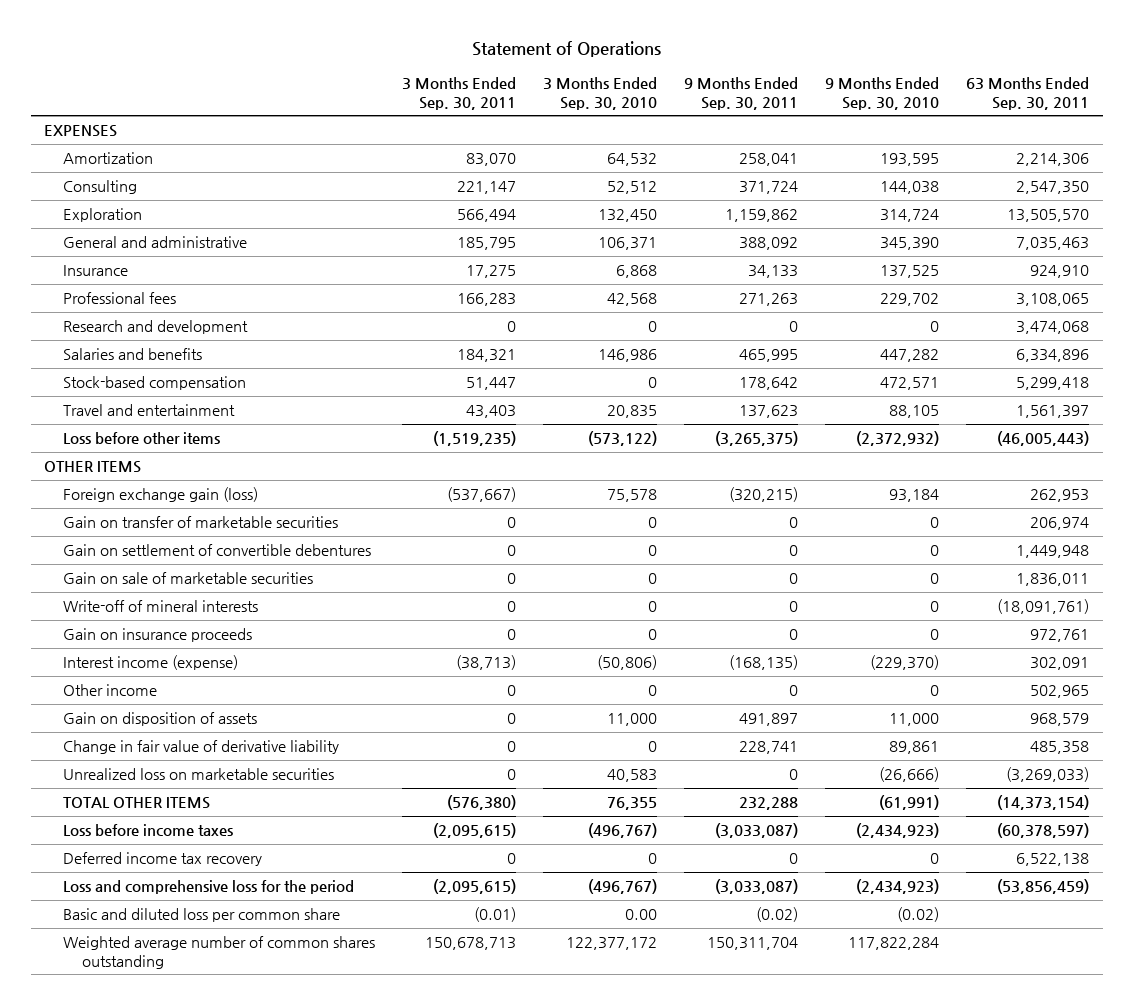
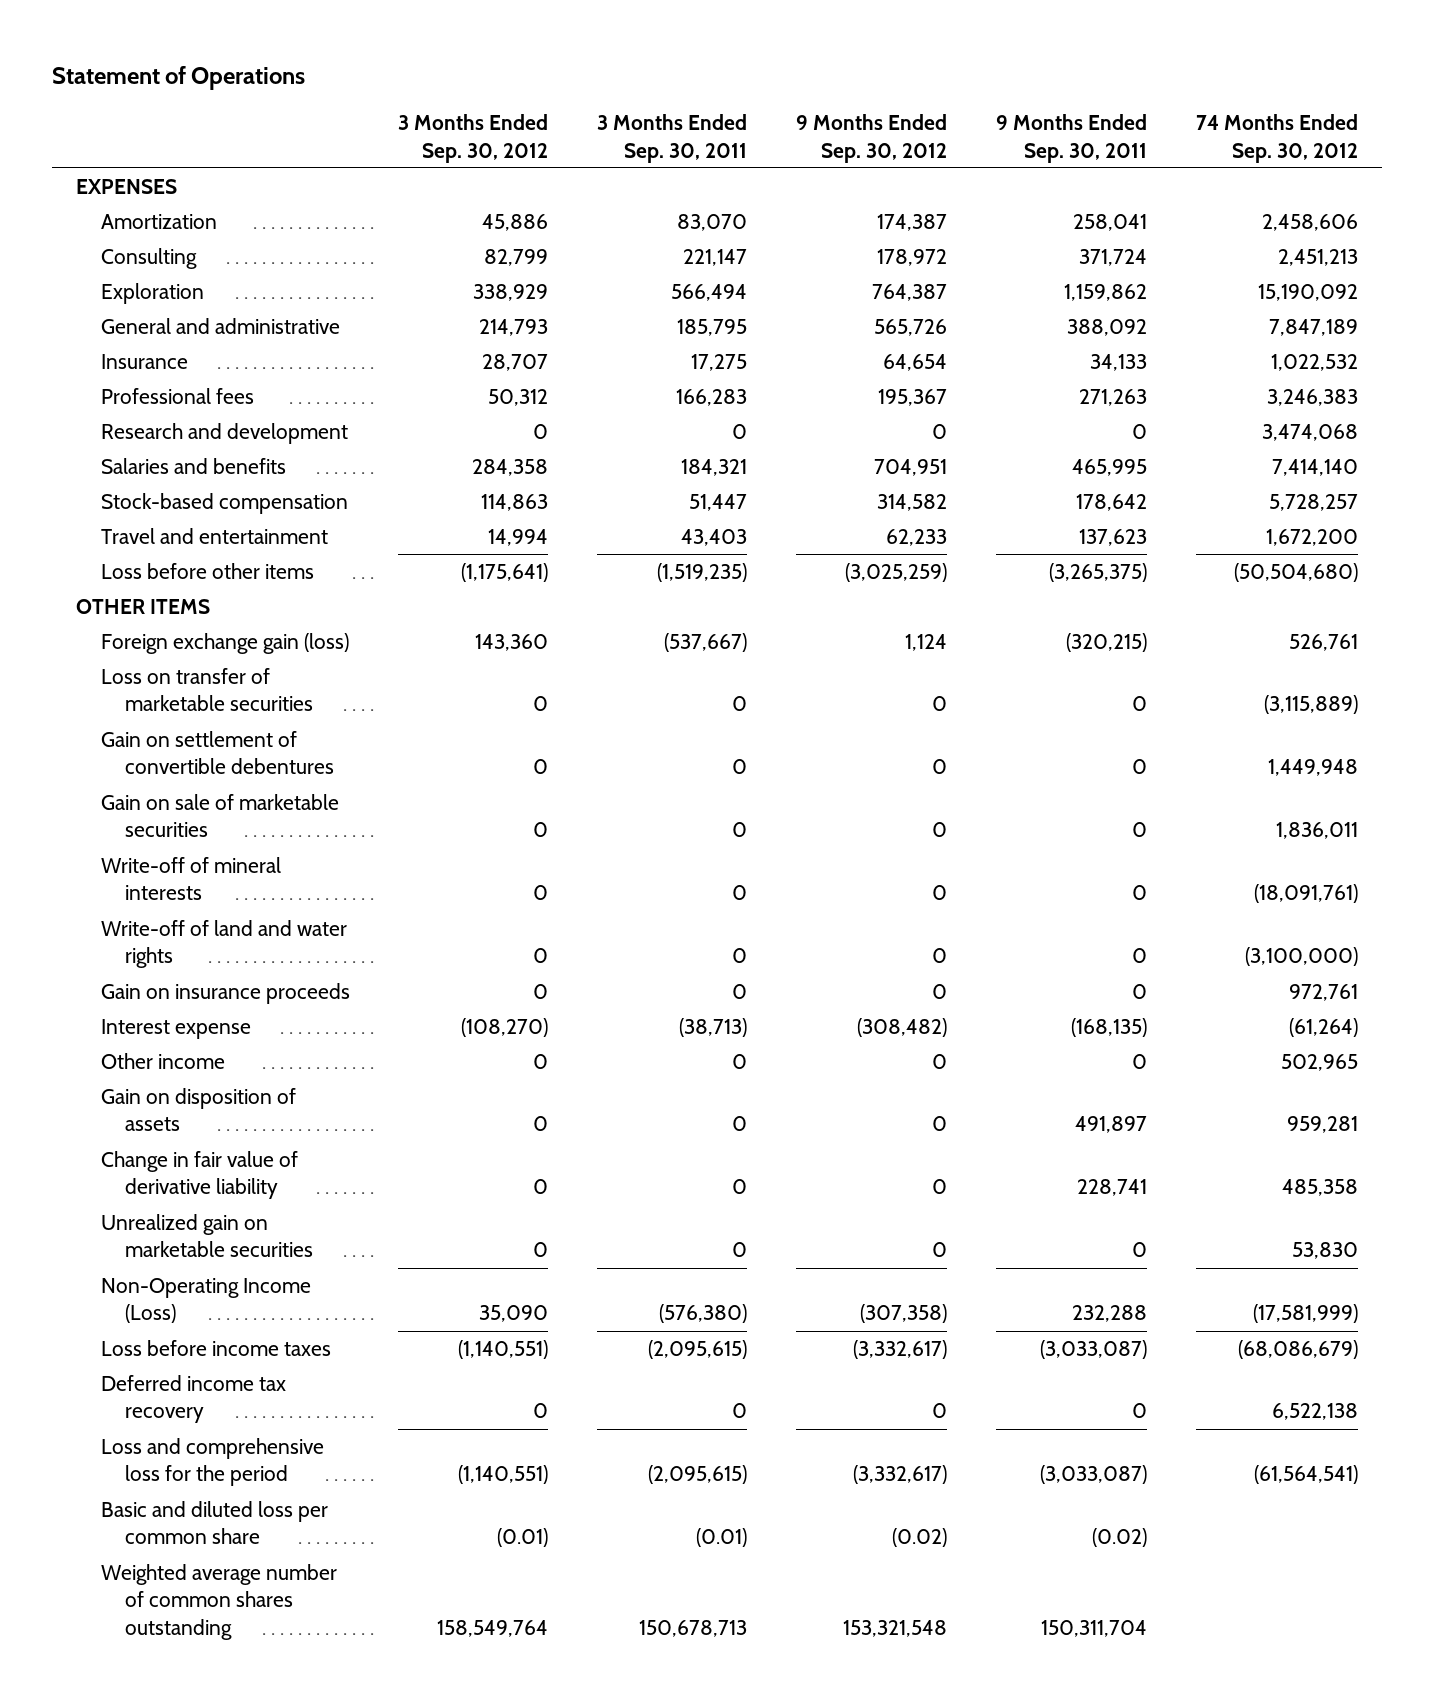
[543,77,658,110] 3 Months Ended Sep. 30, 2010 -> none
[825,77,940,110] 9 Months Ended Sep. 30, 2010 -> none
[966,77,1090,110] 63 Months Ended Sep. 30, 2011 -> none
none -> [398,114,549,163] 3 Months Ended Sep. 30, 2012
none -> [796,114,948,163] 9 Months Ended Sep. 30, 2012
none -> [1195,114,1358,163] 74 Months Ended Sep. 30, 2012
[63,516,339,529] Gain on transfer of marketable securities -> [100,667,314,712] Loss on transfer of marketable securities
none -> [100,919,347,969] Write-off of land and water rights
[63,655,239,671] Interest income (expense) -> [100,1018,251,1039] Interest expense
[63,768,335,781] Unrealized loss on marketable securities -> [100,1213,314,1258] Unrealized gain on marketable securities
[63,797,211,810] TOTAL OTHER ITEMS -> [100,1277,311,1324] Non-Operating Income (Loss)

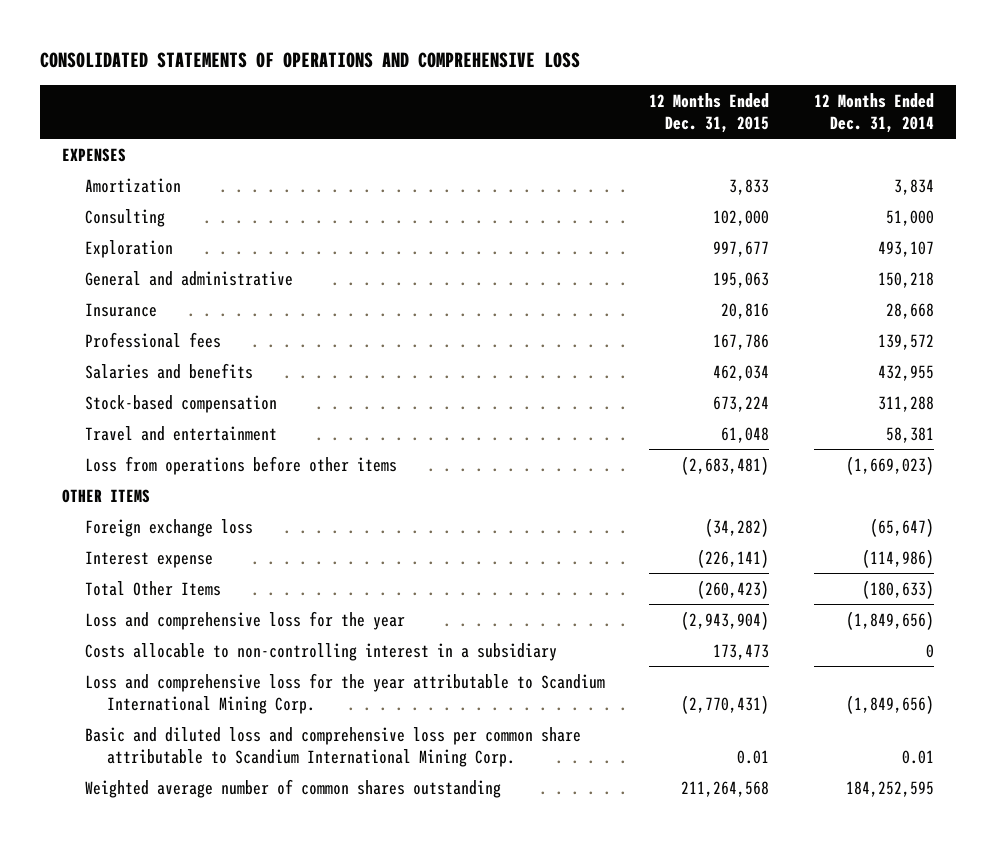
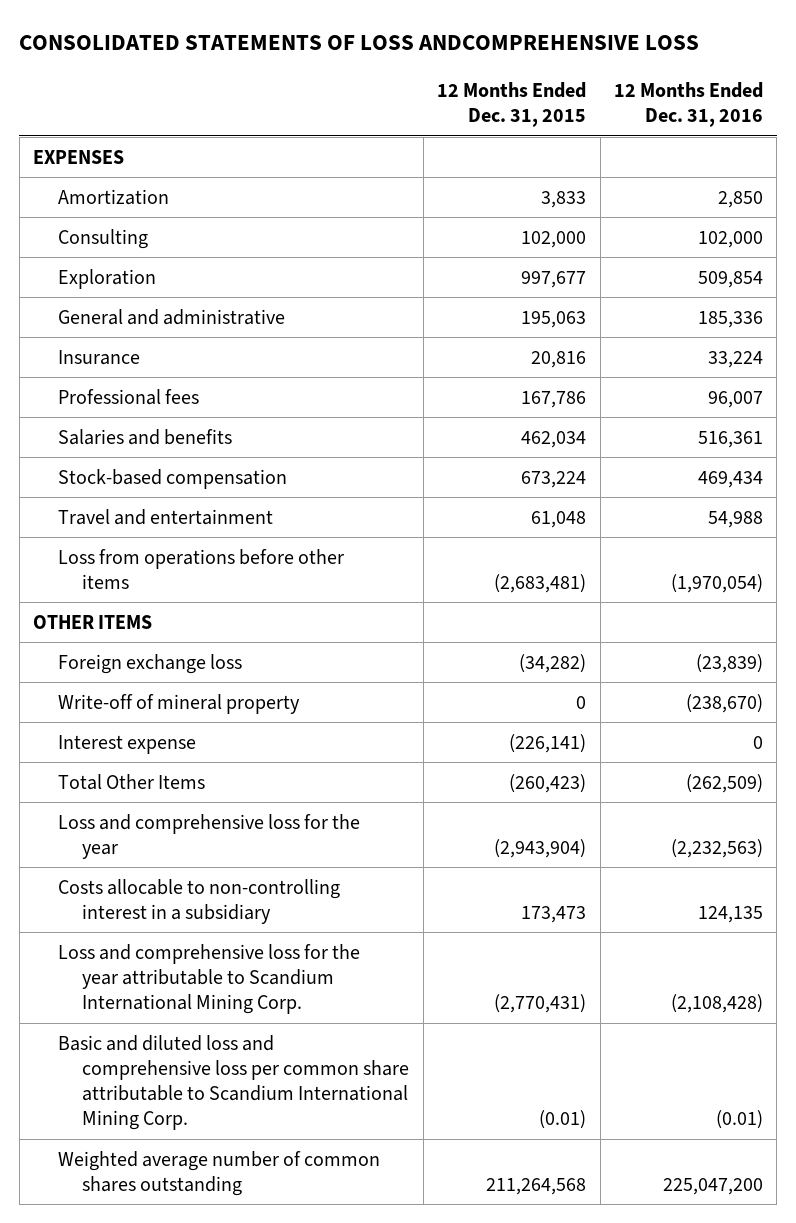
[39,52,580,69] CONSOLIDATED STATEMENTS OF OPERATIONS AND COMPREHENSIVE LOSS -> [19,35,700,51] CONSOLIDATED STATEMENTS OF LOSS ANDCOMPREHENSIVE LOSS
[813,92,934,133] 12 Months Ended Dec. 31, 2014 -> none
none -> [613,81,763,128] 12 Months Ended Dec. 31, 2016
none -> [57,693,300,714] Write-off of mineral property
[737,749,770,764] 0.01 -> [539,1110,587,1130] (0.01)

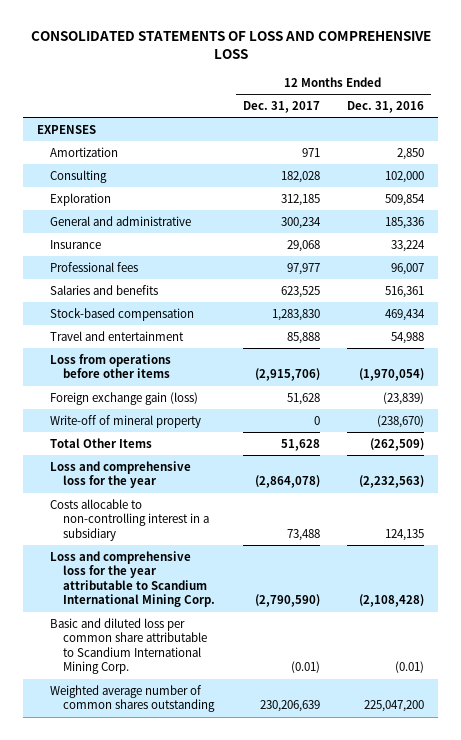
[19,35,700,51] CONSOLIDATED STATEMENTS OF LOSS ANDCOMPREHENSIVE LOSS -> [30,30,431,60] CONSOLIDATED STATEMENTS OF LOSS AND COMPREHENSIVE LOSS
[437,81,587,128] 12 Months Ended Dec. 31, 2015 -> none
none -> [242,101,320,114] Dec. 31, 2017
[33,614,153,629] OTHER ITEMS -> none
[57,653,242,674] Foreign exchange loss -> [49,391,198,405] Foreign exchange gain (loss)
[57,734,196,754] Interest expense -> none
[57,1034,410,1131] Basic and diluted loss and comprehensive loss per common share attributable to Scandium International Mining Corp. -> [49,617,207,675] Basic and diluted loss per common share attributable to Scandium International Mining Corp.

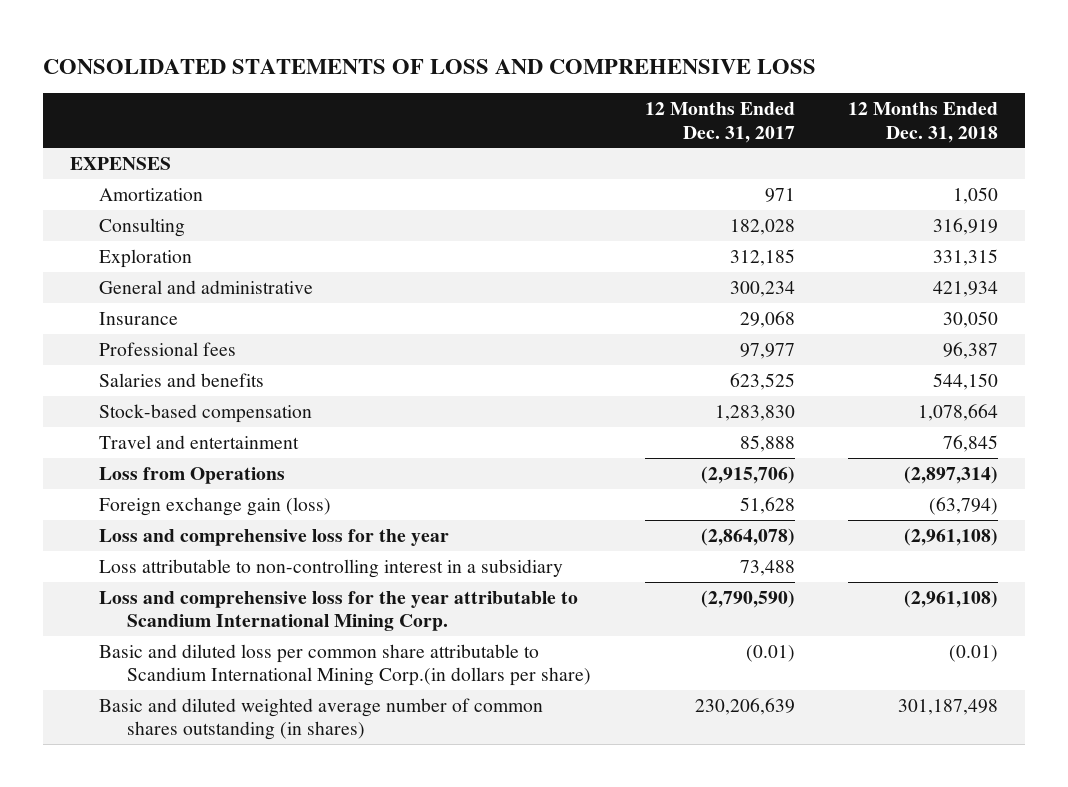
[347,101,425,114] Dec. 31, 2016 -> none
none -> [848,102,999,143] 12 Months Ended Dec. 31, 2018
[49,353,171,379] Loss from operations before other items -> [98,466,285,484] Loss from Operations
[49,414,201,428] Write-off of mineral property -> none
[49,437,152,448] Total Other Items -> none
[49,498,209,541] Costs allocable to non-controlling interest in a subsidiary -> [98,558,563,578] Loss attributable to non-controlling interest in a subsidiary
[49,617,207,675] Basic and diluted loss per common share attributable to Scandium International Mining Corp. -> [98,643,592,687] Basic and diluted loss per common share attributable to Scandium International Mining Corp.(in dollars per share)
[49,684,215,713] Weighted average number of common shares outstanding -> [98,697,543,741] Basic and diluted weighted average number of common shares outstanding (in shares)

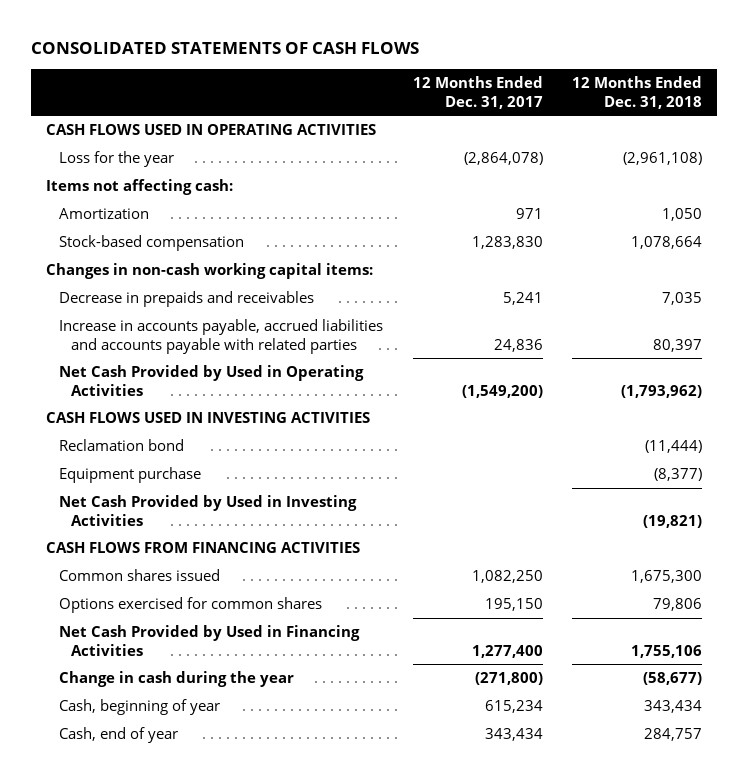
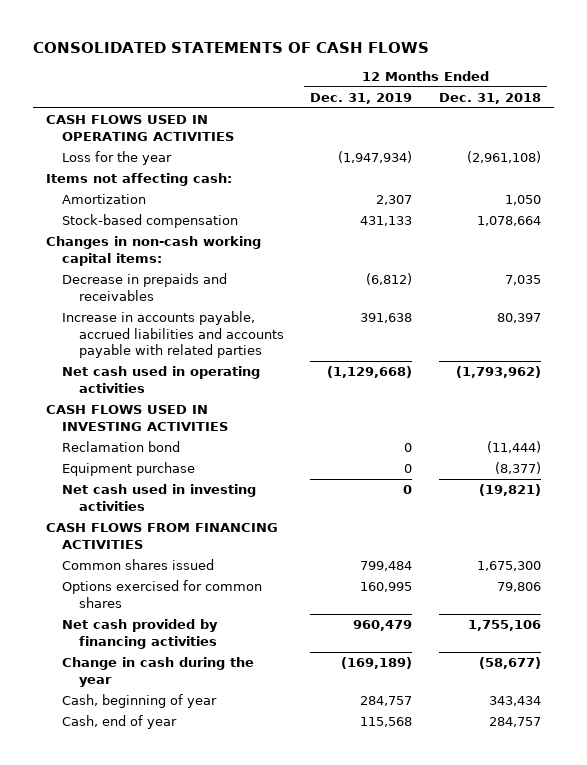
[412,76,543,109] 12 Months Ended Dec. 31, 2017 -> none
none -> [310,92,413,104] Dec. 31, 2019
[58,365,364,396] Net Cash Provided by Used in Operating Activities -> [62,366,261,393] Net cash used in operating activities
[58,495,357,526] Net Cash Provided by Used in Investing Activities -> [62,484,257,511] Net cash used in investing activities
[58,625,360,656] Net Cash Provided by Used in Financing Activities -> [62,619,219,649] Net cash provided by financing activities

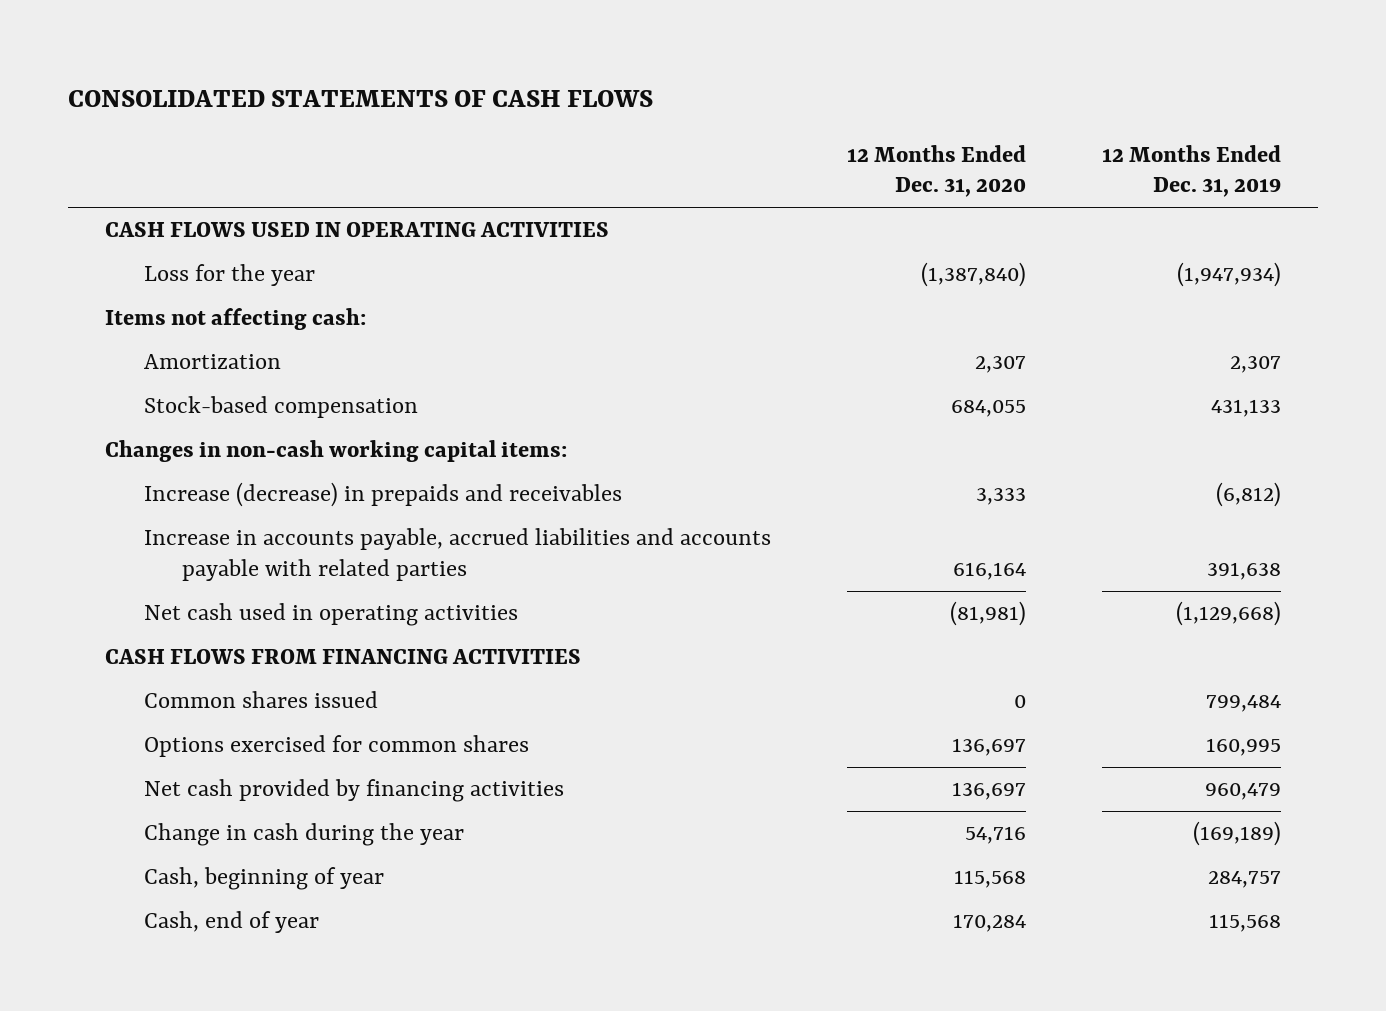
[438,92,541,104] Dec. 31, 2018 -> none
none -> [846,145,1026,198] 12 Months Ended Dec. 31, 2020
[62,273,228,301] Decrease in prepaids and receivables -> [143,482,622,508] Increase (decrease) in prepaids and receivables
[46,405,229,431] CASH FLOWS USED IN INVESTING ACTIVITIES -> none
[62,441,181,453] Reclamation bond -> none
[62,462,196,477] Equipment purchase -> none
[62,484,257,511] Net cash used in investing activities -> none

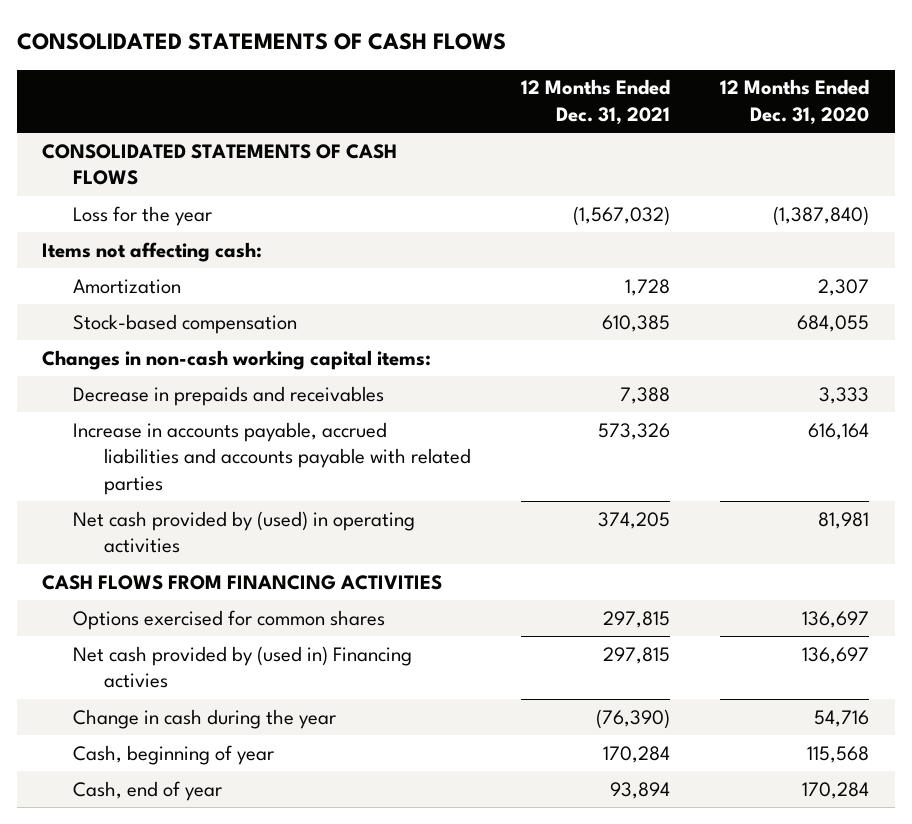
[1101,145,1281,198] 12 Months Ended Dec. 31, 2019 -> none
none -> [521,79,671,126] 12 Months Ended Dec. 31, 2021
[105,222,610,238] CASH FLOWS USED IN OPERATING ACTIVITIES -> none
none -> [42,143,398,186] CONSOLIDATED STATEMENTS OF CASH FLOWS
[143,482,622,508] Increase (decrease) in prepaids and receivables -> [73,385,385,406] Decrease in prepaids and receivables
[143,603,518,627] Net cash used in operating activities -> [73,510,416,554] Net cash provided by (used) in operating activities
[949,601,1026,627] (81,981) -> [818,511,870,529] 81,981
[143,691,378,709] Common shares issued -> none
[143,779,564,803] Net cash provided by financing activities -> [73,645,413,689] Net cash provided by (used in) Financing activies

